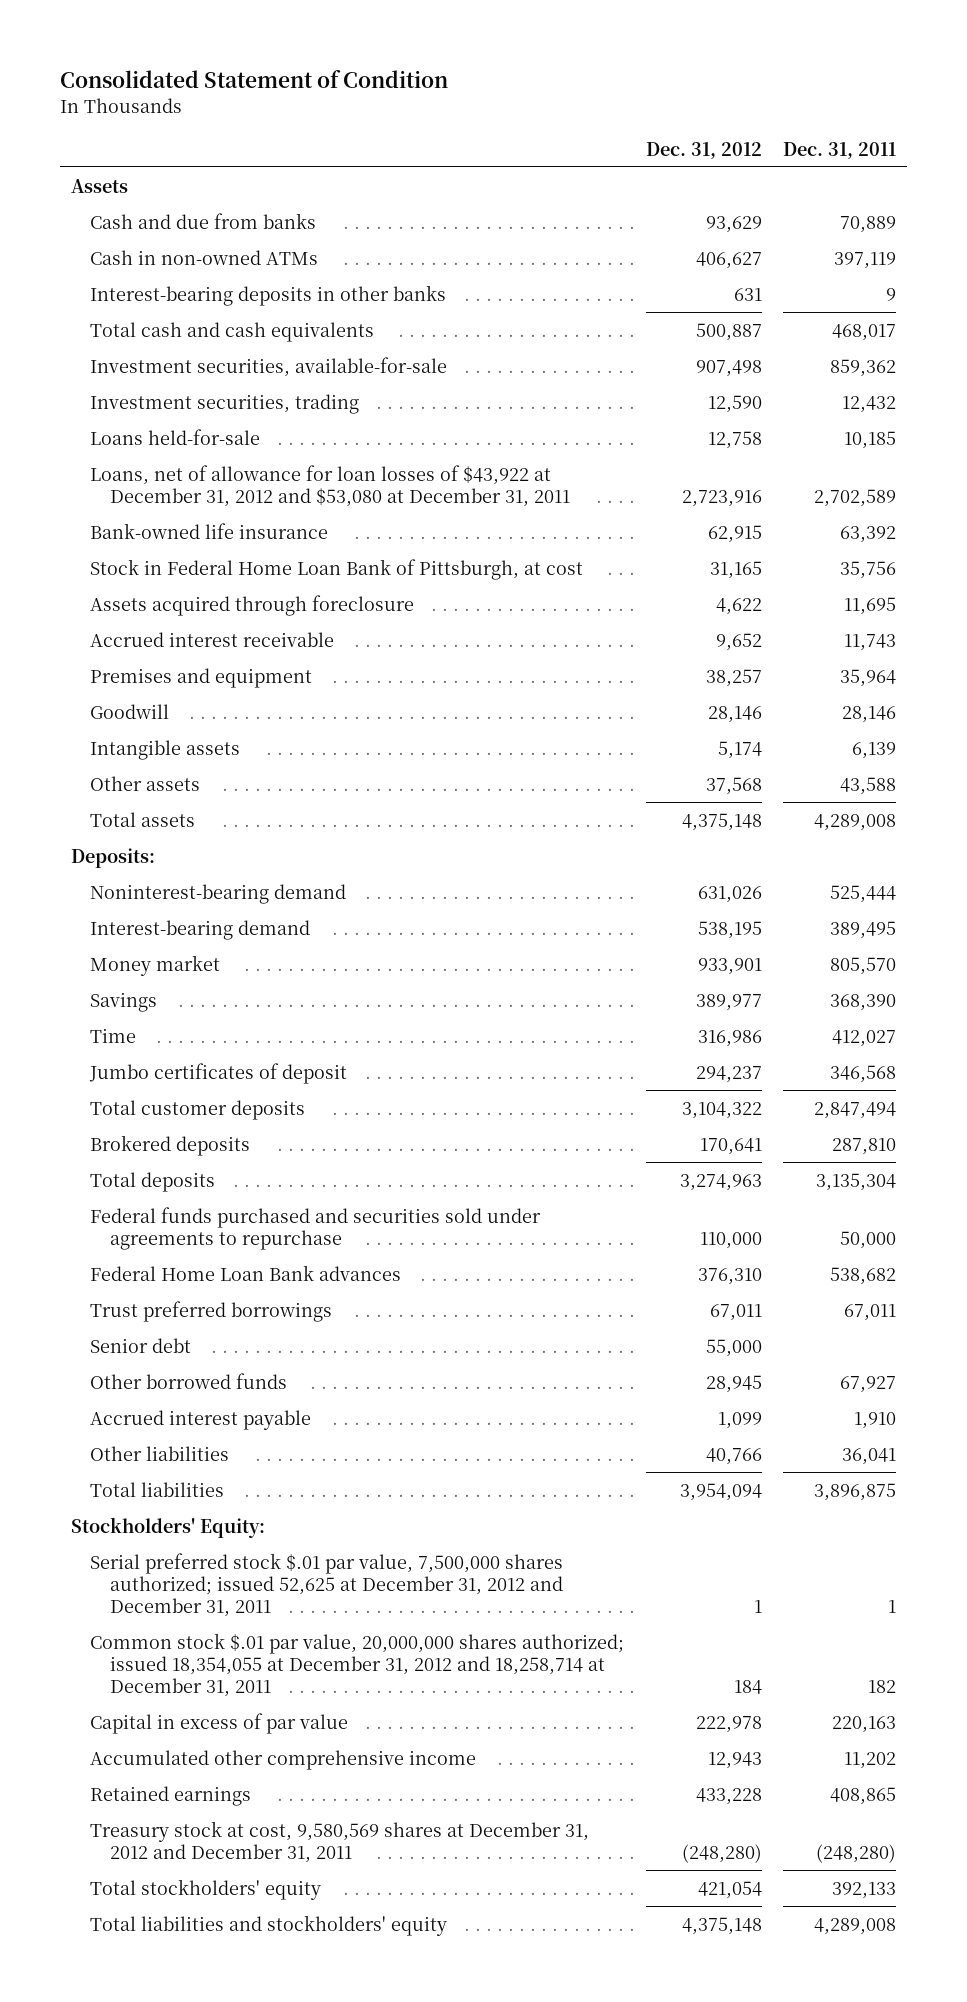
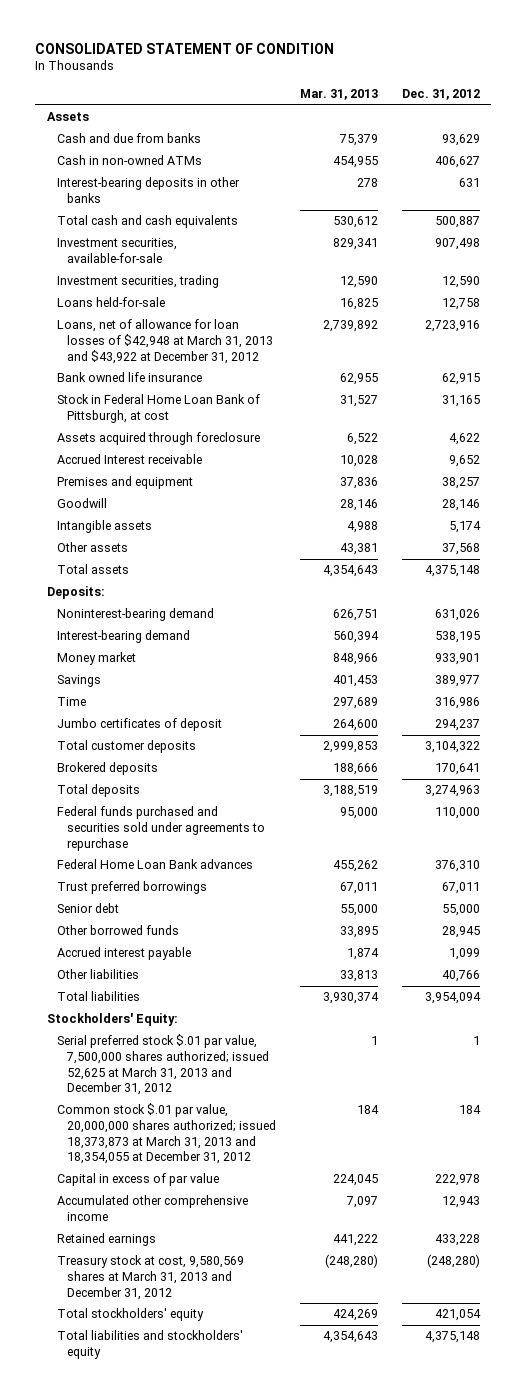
[60,70,449,89] Consolidated Statement of Condition -> [34,42,334,54] CONSOLIDATED STATEMENT OF CONDITION
[783,141,897,159] Dec. 31, 2011 -> none
none -> [300,89,379,101] Mar. 31, 2013
[90,464,571,507] Loans, net of allowance for loan losses of $43,922 at December 31, 2012 and $53,080 at December 31, 2011 -> [56,319,274,364] Loans, net of allowance for loan losses of $42,948 at March 31, 2013 and $43,922 at December 31, 2012
[90,522,329,539] Bank-owned life insurance -> [56,372,202,383] Bank owned life insurance
[90,631,335,647] Accrued interest receivable -> [56,454,202,465] Accrued Interest receivable
[90,1552,564,1617] Serial preferred stock $.01 par value, 7,500,000 shares authorized; issued 52,625 at December 31, 2012 and December 31, 2011 -> [56,1034,270,1096] Serial preferred stock $.01 par value, 7,500,000 shares authorized; issued 52,625 at March 31, 2013 and December 31, 2012
[90,1632,625,1697] Common stock $.01 par value, 20,000,000 shares authorized; issued 18,354,055 at December 31, 2012 and 18,258,714 at December 31, 2011 -> [56,1103,277,1165] Common stock $.01 par value, 20,000,000 shares authorized; issued 18,373,873 at March 31, 2013 and 18,354,055 at December 31, 2012
[90,1820,590,1863] Treasury stock at cost, 9,580,569 shares at December 31, 2012 and December 31, 2011 -> [56,1255,244,1300] Treasury stock at cost, 9,580,569 shares at March 31, 2013 and December 31, 2012

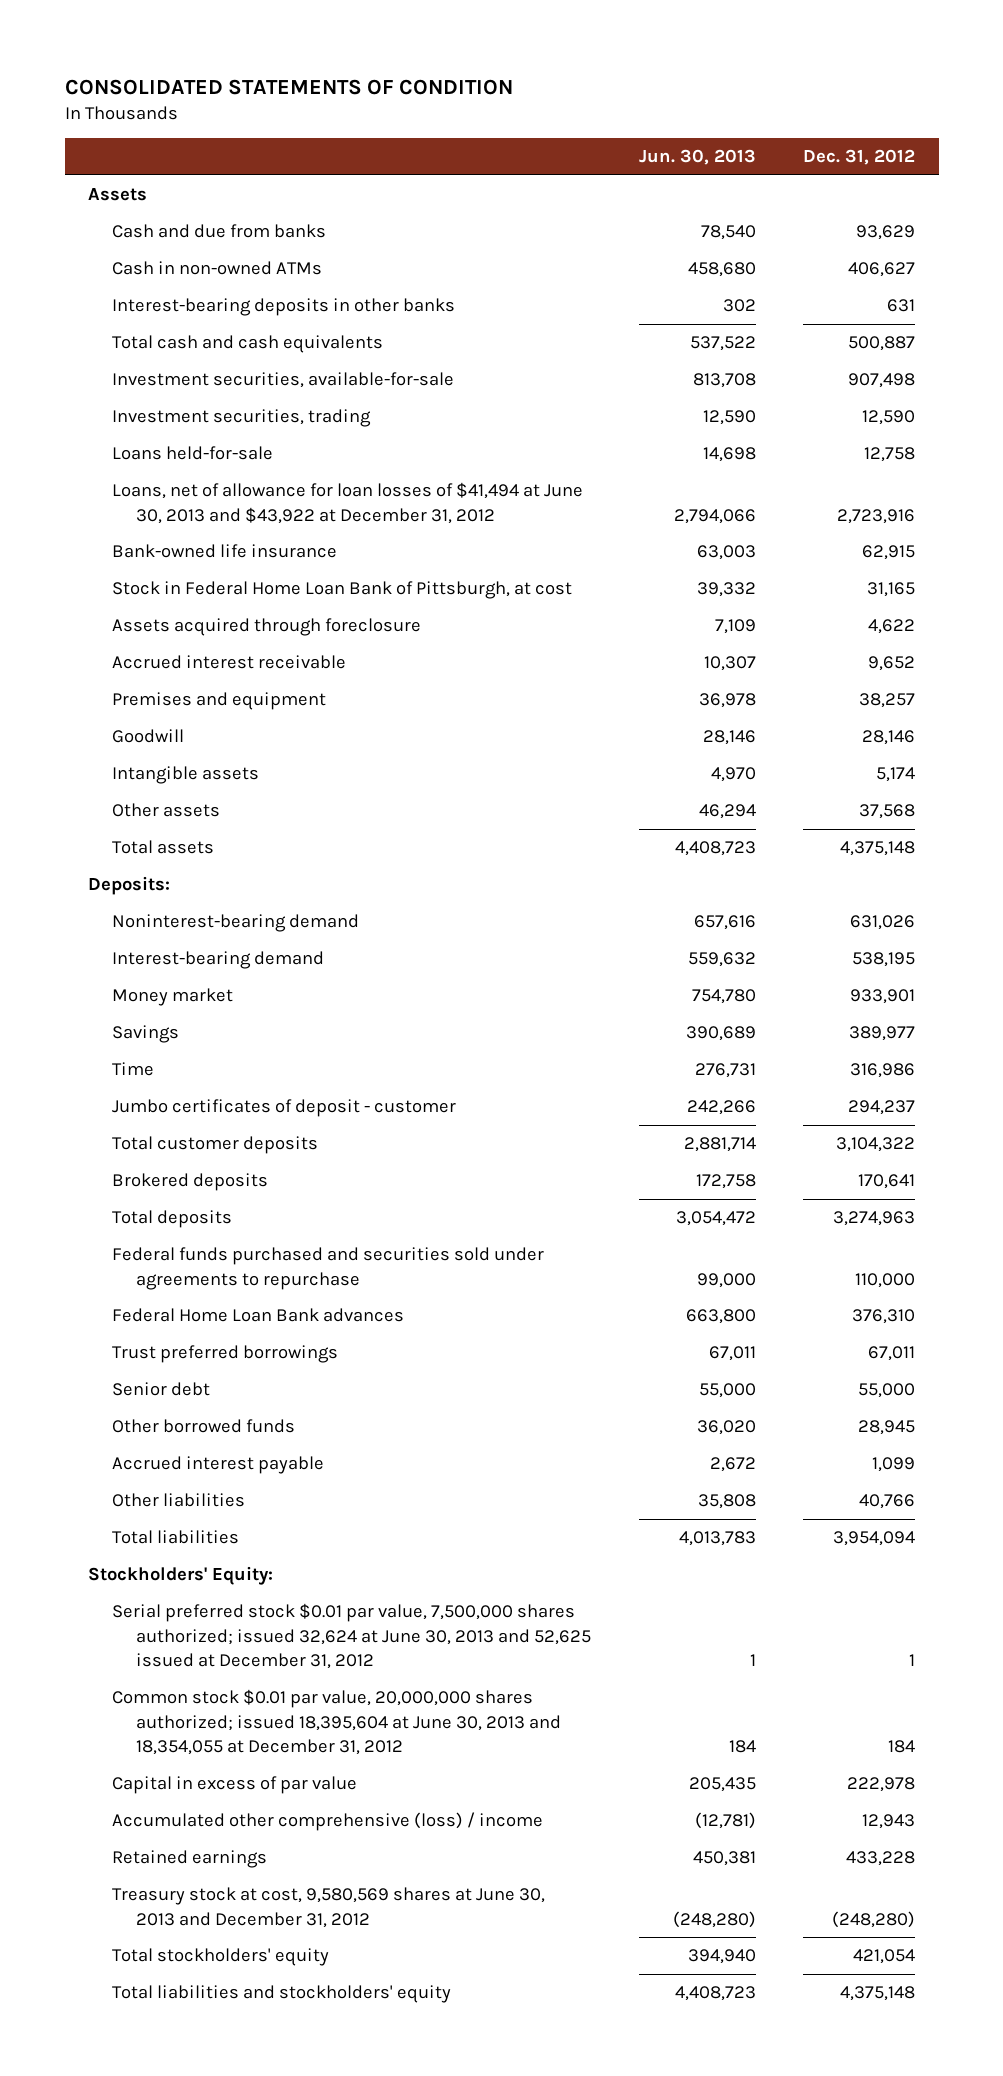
[34,42,334,54] CONSOLIDATED STATEMENT OF CONDITION -> [64,78,513,95] CONSOLIDATED STATEMENTS OF CONDITION
[300,89,379,101] Mar. 31, 2013 -> none
none -> [638,149,756,166] Jun. 30, 2013
[56,319,274,364] Loans, net of allowance for loan losses of $42,948 at March 31, 2013 and $43,922 at December 31, 2012 -> [112,482,584,524] Loans, net of allowance for loan losses of $41,494 at June 30, 2013 and $43,922 at December 31, 2012
[56,372,202,383] Bank owned life insurance -> [112,544,338,559] Bank-owned life insurance
[56,454,202,465] Accrued Interest receivable -> [112,655,347,670] Accrued interest receivable
[56,718,222,732] Jumbo certificates of deposit -> [112,1099,457,1118] Jumbo certificates of deposit - customer
[56,1034,270,1096] Serial preferred stock $.01 par value, 7,500,000 shares authorized; issued 52,625 at March 31, 2013 and December 31, 2012 -> [112,1603,592,1669] Serial preferred stock $0.01 par value, 7,500,000 shares authorized; issued 32,624 at June 30, 2013 and 52,625 issued at December 31, 2012
[56,1103,277,1165] Common stock $.01 par value, 20,000,000 shares authorized; issued 18,373,873 at March 31, 2013 and 18,354,055 at December 31, 2012 -> [112,1689,562,1755] Common stock $0.01 par value, 20,000,000 shares authorized; issued 18,395,604 at June 30, 2013 and 18,354,055 at December 31, 2012
[56,1195,248,1221] Accumulated other comprehensive income -> [112,1812,544,1832] Accumulated other comprehensive (loss) / income
[56,1255,244,1300] Treasury stock at cost, 9,580,569 shares at March 31, 2013 and December 31, 2012 -> [112,1887,546,1928] Treasury stock at cost, 9,580,569 shares at June 30, 2013 and December 31, 2012

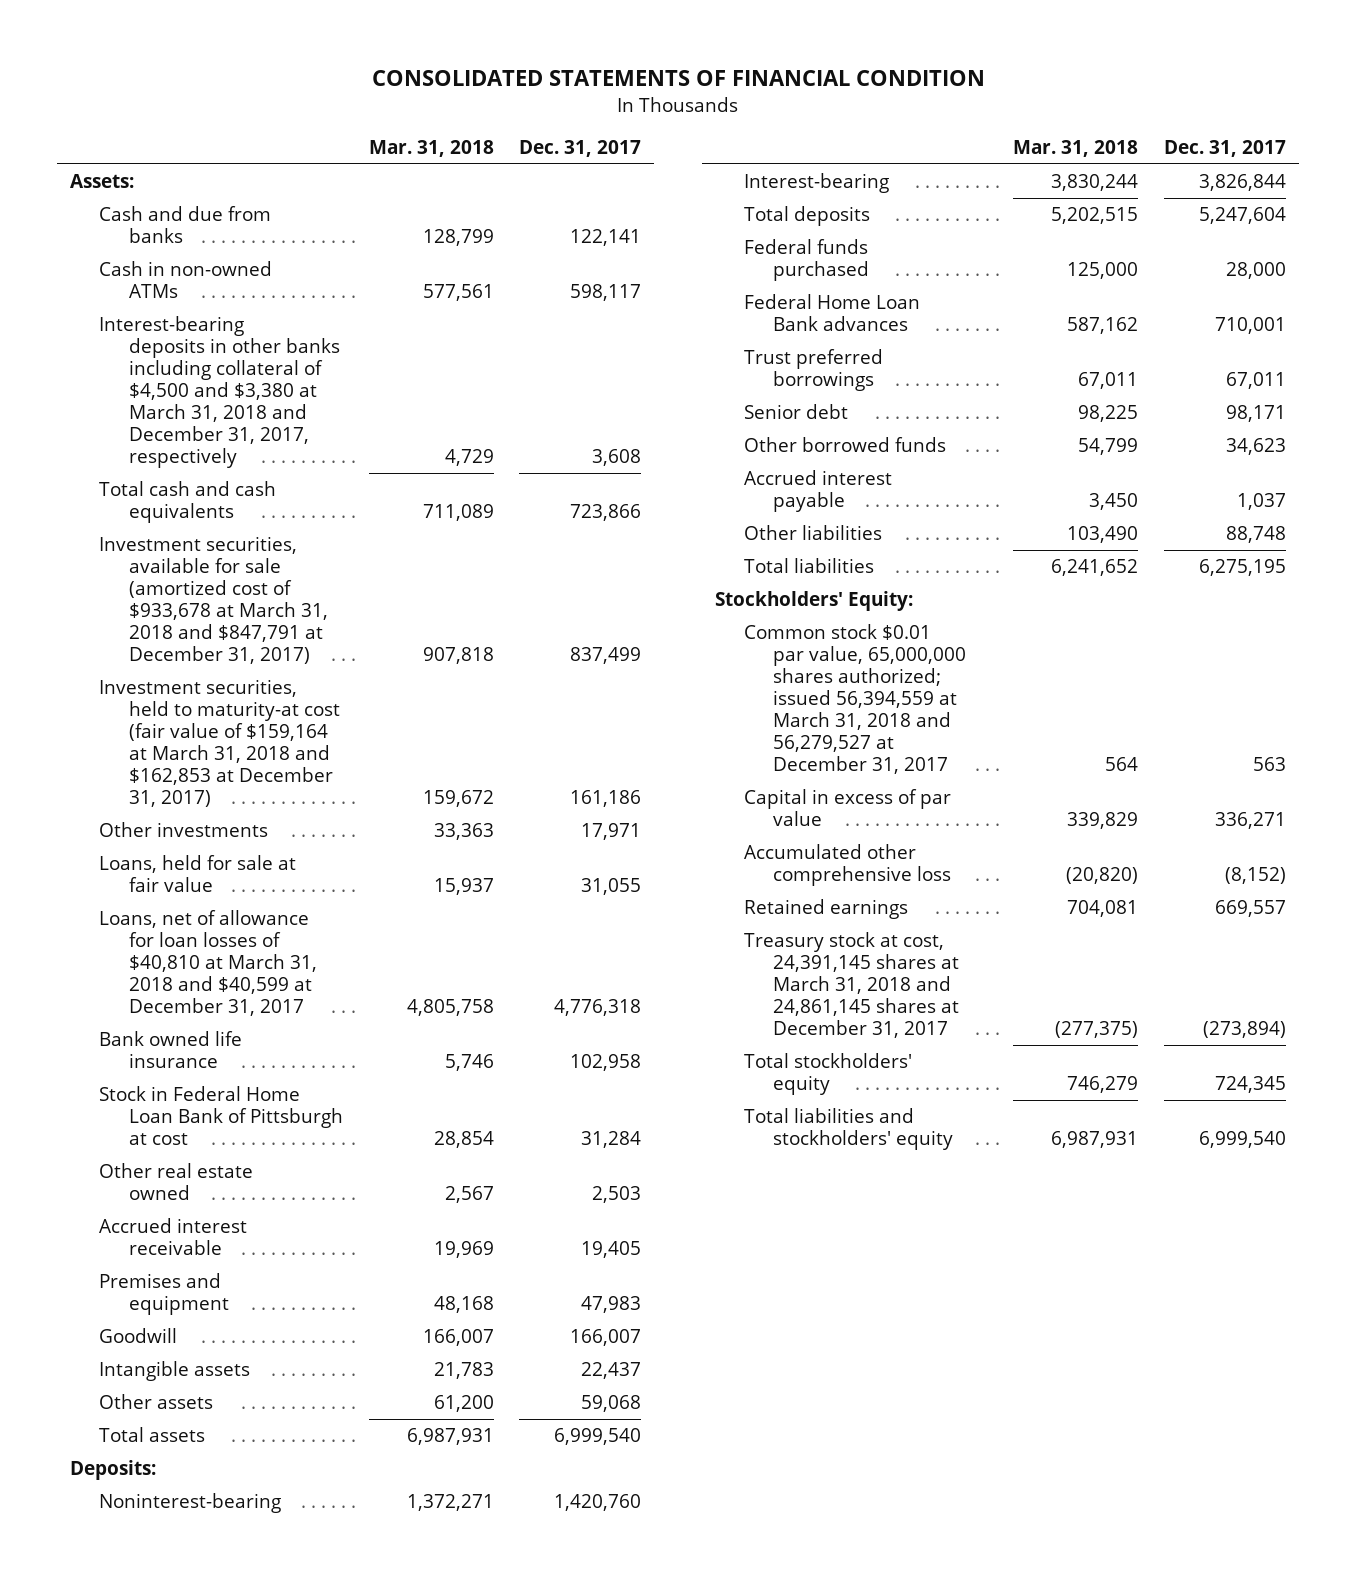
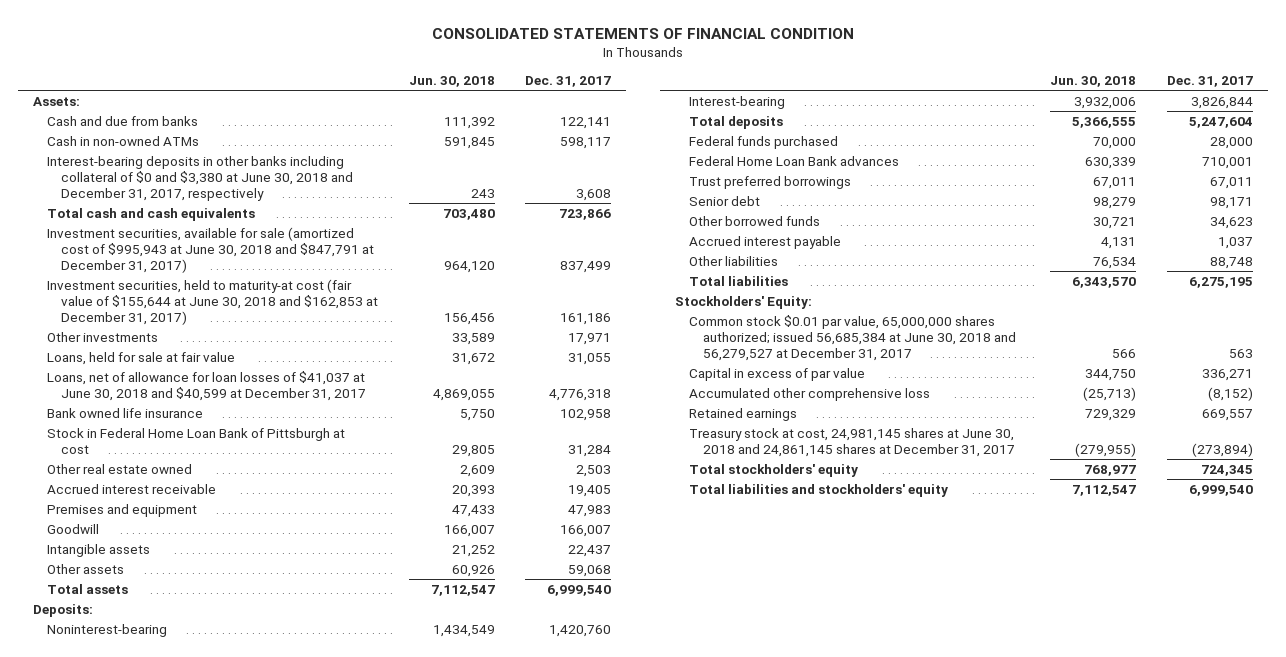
[368,140,494,158] Mar. 31, 2018 -> none
none -> [408,75,495,87] Jun. 30, 2018
[99,316,340,469] Interest-bearing deposits in other banks including collateral of $4,500 and $3,380 at March 31, 2018 and December 31, 2017, respectively -> [47,155,354,202] Interest-bearing deposits in other banks including collateral of $0 and $3,380 at June 30, 2018 and December 31, 2017, respectively
[99,536,328,665] Investment securities, available for sale (amortized cost of $933,678 at March 31, 2018 and $847,791 at December 31, 2017) -> [47,226,375,274] Investment securities, available for sale (amortized cost of $995,943 at June 30, 2018 and $847,791 at December 31, 2017)
[99,679,340,808] Investment securities, held to maturity-at cost (fair value of $159,164 at March 31, 2018 and $162,853 at December 31, 2017) -> [47,278,379,326] Investment securities, held to maturity-at cost (fair value of $155,644 at June 30, 2018 and $162,853 at December 31, 2017)
[99,910,317,1017] Loans, net of allowance for loan losses of $40,810 at March 31, 2018 and $40,599 at December 31, 2017 -> [47,370,367,401] Loans, net of allowance for loan losses of $41,037 at June 30, 2018 and $40,599 at December 31, 2017
[744,624,967,775] Common stock $0.01 par value, 65,000,000 shares authorized; issued 56,394,559 at March 31, 2018 and 56,279,527 at December 31, 2017 -> [688,314,1016,362] Common stock $0.01 par value, 65,000,000 shares authorized; issued 56,685,384 at June 30, 2018 and 56,279,527 at December 31, 2017
[744,932,960,1039] Treasury stock at cost, 24,391,145 shares at March 31, 2018 and 24,861,145 shares at December 31, 2017 -> [688,427,1015,457] Treasury stock at cost, 24,981,145 shares at June 30, 2018 and 24,861,145 shares at December 31, 2017

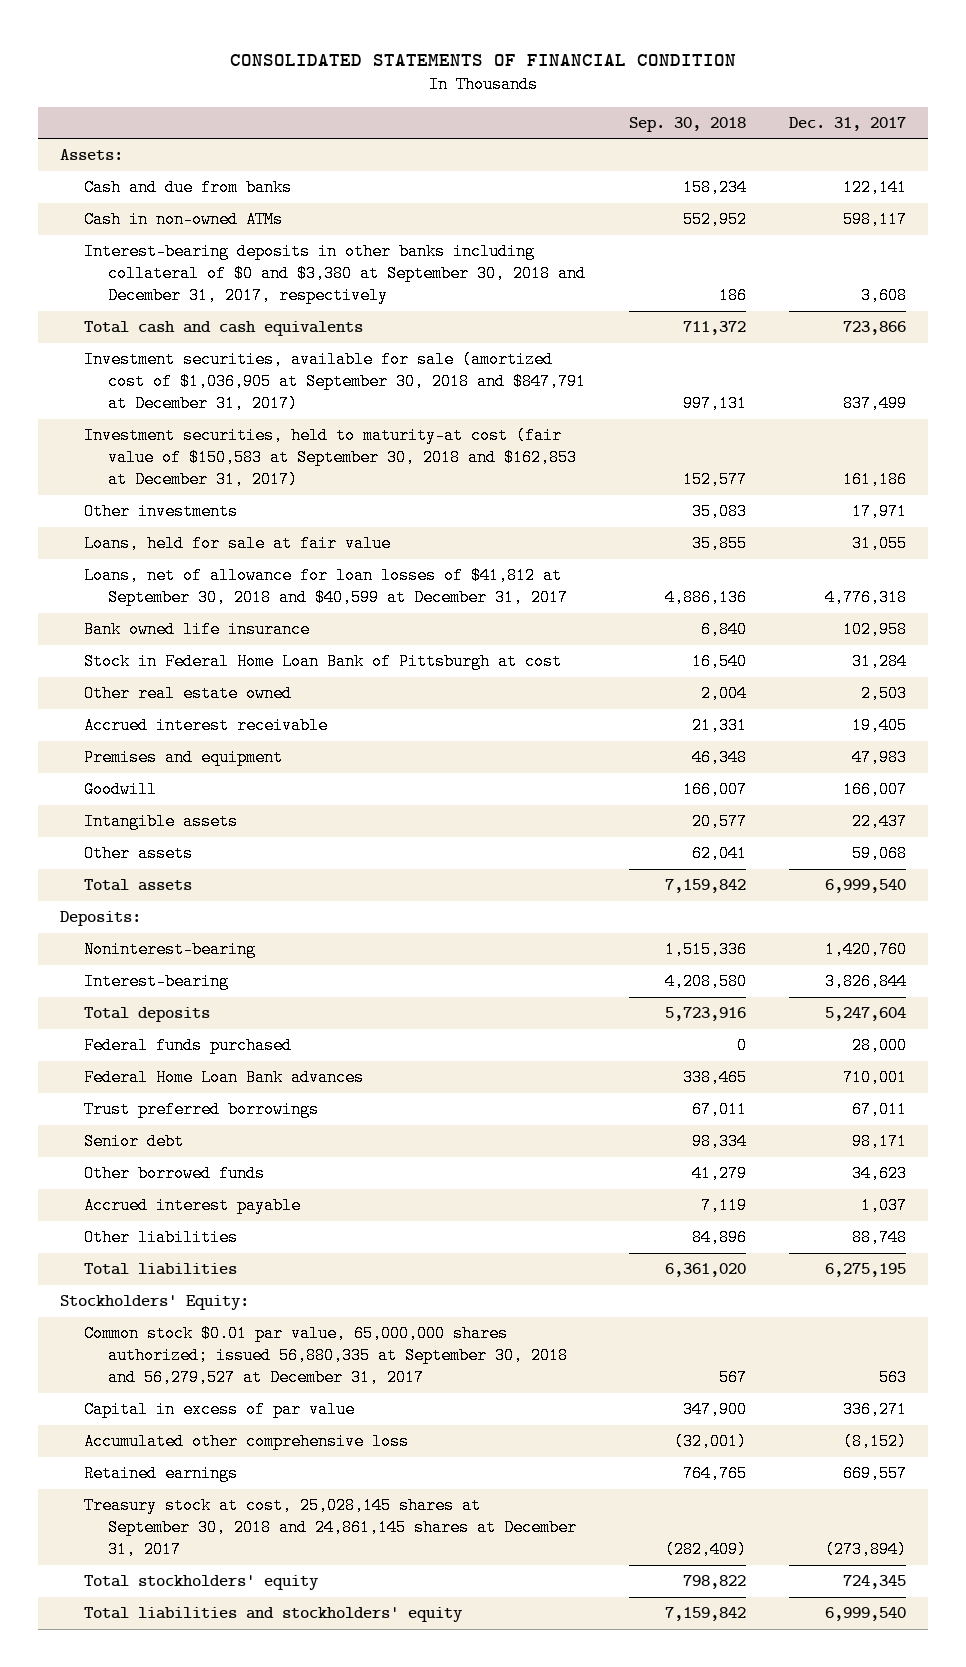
[408,75,495,87] Jun. 30, 2018 -> none
none -> [628,116,746,132] Sep. 30, 2018
[47,155,354,202] Interest-bearing deposits in other banks including collateral of $0 and $3,380 at June 30, 2018 and December 31, 2017, respectively -> [84,243,587,305] Interest-bearing deposits in other banks including collateral of $0 and $3,380 at September 30, 2018 and December 31, 2017, respectively
[47,226,375,274] Investment securities, available for sale (amortized cost of $995,943 at June 30, 2018 and $847,791 at December 31, 2017) -> [84,351,587,413] Investment securities, available for sale (amortized cost of $1,036,905 at September 30, 2018 and $847,791 at December 31, 2017)
[47,278,379,326] Investment securities, held to maturity-at cost (fair value of $155,644 at June 30, 2018 and $162,853 at December 31, 2017) -> [84,427,578,489] Investment securities, held to maturity-at cost (fair value of $150,583 at September 30, 2018 and $162,853 at December 31, 2017)
[47,370,367,401] Loans, net of allowance for loan losses of $41,037 at June 30, 2018 and $40,599 at December 31, 2017 -> [84,567,569,607] Loans, net of allowance for loan losses of $41,812 at September 30, 2018 and $40,599 at December 31, 2017
[688,314,1016,362] Common stock $0.01 par value, 65,000,000 shares authorized; issued 56,685,384 at June 30, 2018 and 56,279,527 at December 31, 2017 -> [84,1325,569,1387] Common stock $0.01 par value, 65,000,000 shares authorized; issued 56,880,335 at September 30, 2018 and 56,279,527 at December 31, 2017
[688,427,1015,457] Treasury stock at cost, 24,981,145 shares at June 30, 2018 and 24,861,145 shares at December 31, 2017 -> [84,1497,578,1559] Treasury stock at cost, 25,028,145 shares at September 30, 2018 and 24,861,145 shares at December 31, 2017

